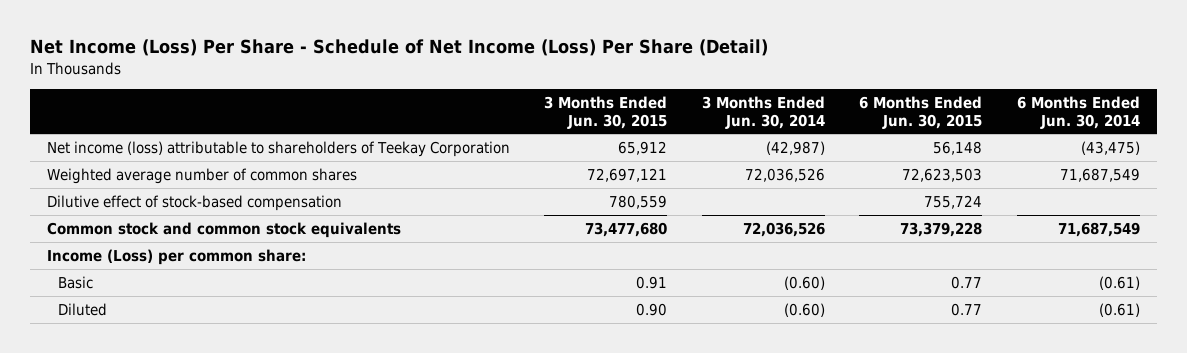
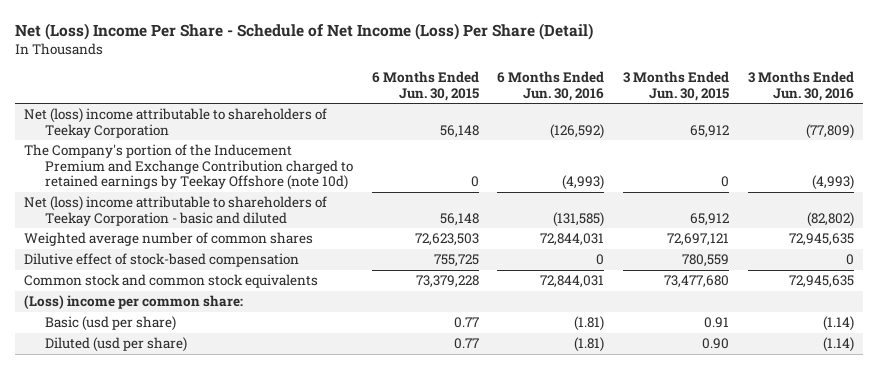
[29,39,768,57] Net Income (Loss) Per Share - Schedule of Net Income (Loss) Per Share (Detail) -> [14,22,593,40] Net (Loss) Income Per Share - Schedule of Net Income (Loss) Per Share (Detail)
[701,95,825,129] 3 Months Ended Jun. 30, 2014 -> none
[1016,95,1140,129] 6 Months Ended Jun. 30, 2014 -> none
none -> [497,71,605,101] 6 Months Ended Jun. 30, 2016
none -> [747,71,854,101] 3 Months Ended Jun. 30, 2016
[46,141,510,158] Net income (loss) attributable to shareholders of Teekay Corporation -> [24,108,328,138] Net (loss) income attributable to shareholders of Teekay Corporation
none -> [24,144,353,191] The Company's portion of the Inducement Premium and Exchange Contribution charged to retained earnings by Teekay Offshore (note 10d)
none -> [24,196,328,226] Net (loss) income attributable to shareholders of Teekay Corporation - basic and diluted
[924,195,983,210] 755,724 -> [433,254,479,268] 755,725
[46,249,306,266] Income (Loss) per common share: -> [24,295,244,310] (Loss) income per common share:
[58,276,94,290] Basic -> [44,316,176,332] Basic (usd per share)
[58,303,108,317] Diluted -> [44,337,187,353] Diluted (usd per share)

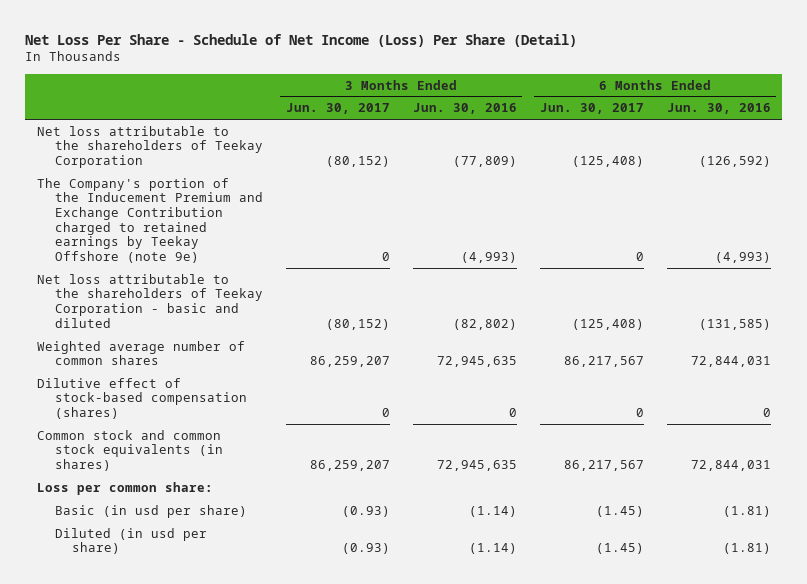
[14,22,593,40] Net (Loss) Income Per Share - Schedule of Net Income (Loss) Per Share (Detail) -> [25,33,578,47] Net Loss Per Share - Schedule of Net Income (Loss) Per Share (Detail)
[371,71,479,101] 6 Months Ended Jun. 30, 2015 -> none
[623,71,730,101] 3 Months Ended Jun. 30, 2015 -> none
none -> [285,103,390,115] Jun. 30, 2017
none -> [539,103,644,115] Jun. 30, 2017
[24,108,328,138] Net (loss) income attributable to shareholders of Teekay Corporation -> [36,125,263,169] Net loss attributable to the shareholders of Teekay Corporation
[24,144,353,191] The Company's portion of the Inducement Premium and Exchange Contribution charged to retained earnings by Teekay Offshore (note 10d) -> [36,177,263,263] The Company's portion of the Inducement Premium and Exchange Contribution charged to retained earnings by Teekay Offshore (note 9e)
[24,196,328,226] Net (loss) income attributable to shareholders of Teekay Corporation - basic and diluted -> [36,273,263,328] Net loss attributable to the shareholders of Teekay Corporation - basic and diluted
[24,253,300,268] Dilutive effect of stock-based compensation -> [36,377,247,420] Dilutive effect of stock-based compensation (shares)
[24,274,319,289] Common stock and common stock equivalents -> [36,429,223,472] Common stock and common stock equivalents (in shares)
[24,295,244,310] (Loss) income per common share: -> [36,481,213,495] Loss per common share:
[44,316,176,332] Basic (usd per share) -> [54,504,247,518] Basic (in usd per share)
[44,337,187,353] Diluted (usd per share) -> [54,527,207,555] Diluted (in usd per share)

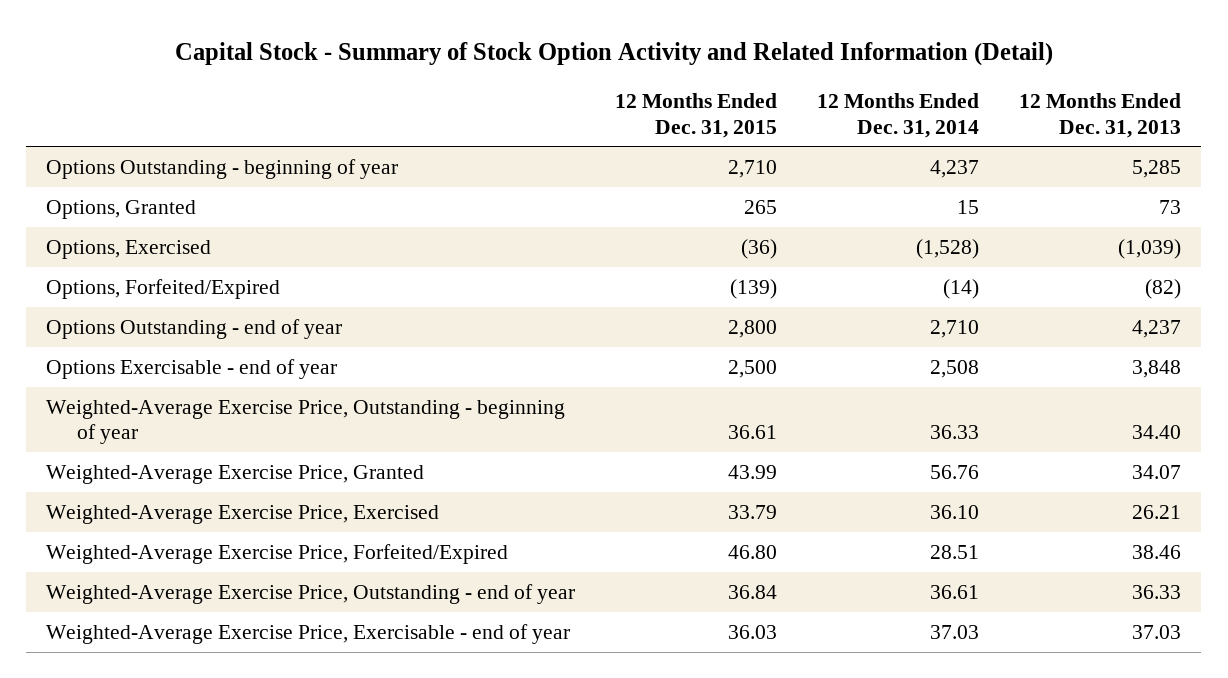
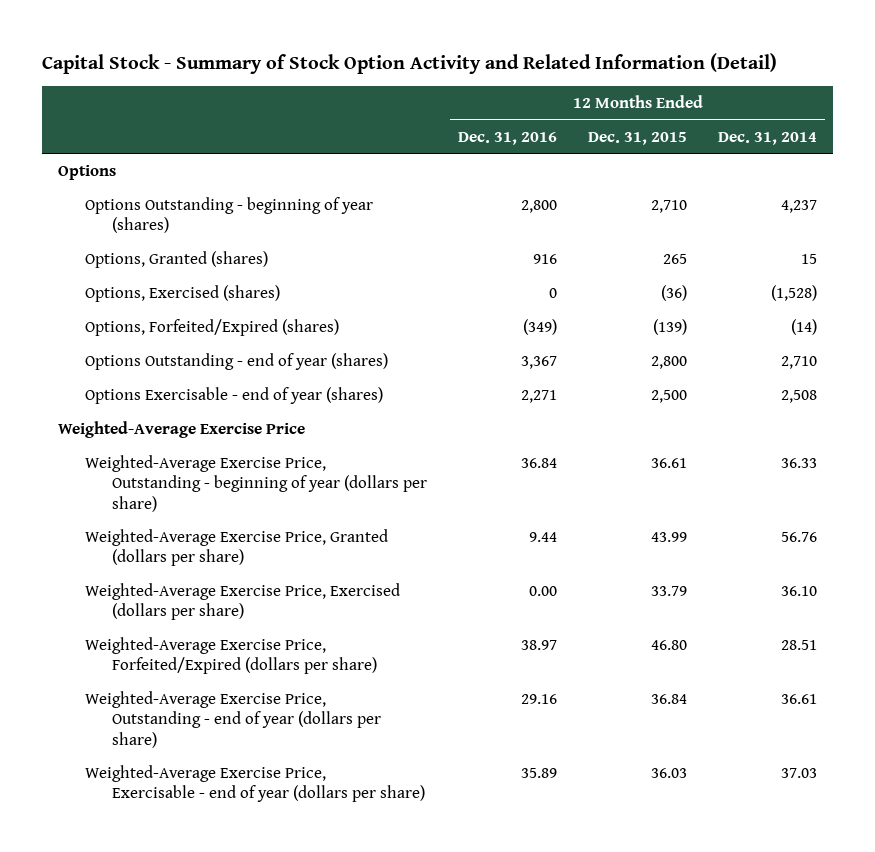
[1019,93,1182,138] 12 Months Ended Dec. 31, 2013 -> none
none -> [457,131,557,145] Dec. 31, 2016
none -> [57,165,116,181] Options
[46,158,399,179] Options Outstanding - beginning of year -> [84,197,373,234] Options Outstanding - beginning of year (shares)
[46,199,197,219] Options, Granted -> [84,251,268,269] Options, Granted (shares)
[46,239,212,259] Options, Exercised -> [84,285,280,303] Options, Exercised (shares)
[46,278,281,299] Options, Forfeited/Expired -> [84,319,339,337] Options, Forfeited/Expired (shares)
[46,318,343,339] Options Outstanding - end of year -> [84,353,388,371] Options Outstanding - end of year (shares)
[46,358,338,379] Options Exercisable - end of year -> [84,387,383,405] Options Exercisable - end of year (shares)
none -> [57,421,305,439] Weighted-Average Exercise Price
[46,399,566,445] Weighted-Average Exercise Price, Outstanding - beginning of year -> [84,455,427,512] Weighted-Average Exercise Price, Outstanding - beginning of year (dollars per share)
[46,464,425,484] Weighted-Average Exercise Price, Granted -> [84,529,388,567] Weighted-Average Exercise Price, Granted (dollars per share)
[46,504,440,524] Weighted-Average Exercise Price, Exercised -> [84,583,400,621] Weighted-Average Exercise Price, Exercised (dollars per share)
[46,543,509,564] Weighted-Average Exercise Price, Forfeited/Expired -> [84,637,377,675] Weighted-Average Exercise Price, Forfeited/Expired (dollars per share)
[46,583,576,604] Weighted-Average Exercise Price, Outstanding - end of year -> [84,691,381,748] Weighted-Average Exercise Price, Outstanding - end of year (dollars per share)
[46,623,571,644] Weighted-Average Exercise Price, Exercisable - end of year -> [84,765,425,803] Weighted-Average Exercise Price, Exercisable - end of year (dollars per share)

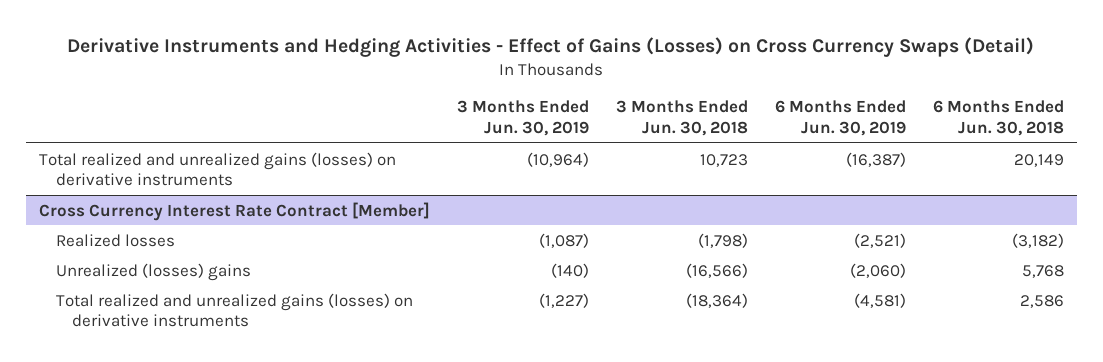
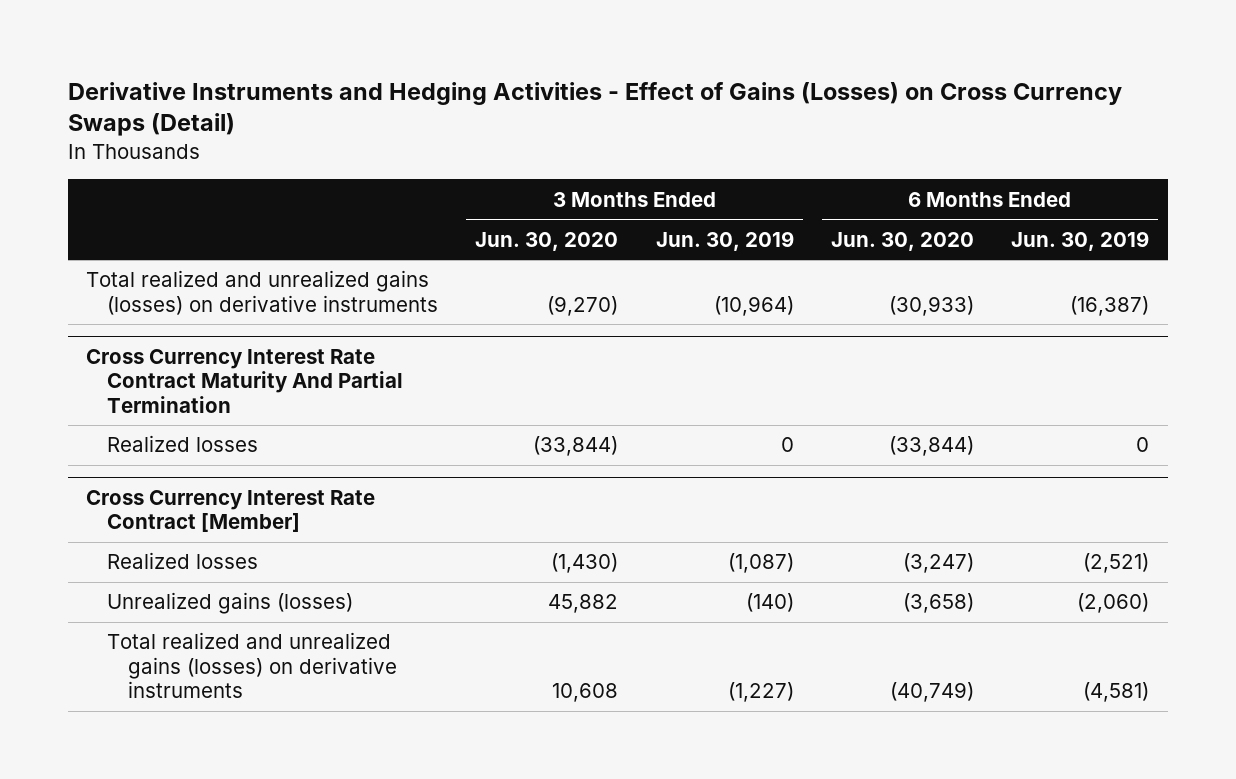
[615,100,748,136] 3 Months Ended Jun. 30, 2018 -> none
[932,100,1064,136] 6 Months Ended Jun. 30, 2018 -> none
none -> [475,231,619,251] Jun. 30, 2020
none -> [830,231,974,251] Jun. 30, 2020
none -> [86,348,404,413] Cross Currency Interest Rate Contract Maturity And Partial Termination
none -> [107,435,259,453] Realized losses
[55,262,251,281] Unrealized (losses) gains -> [107,592,354,615] Unrealized gains (losses)

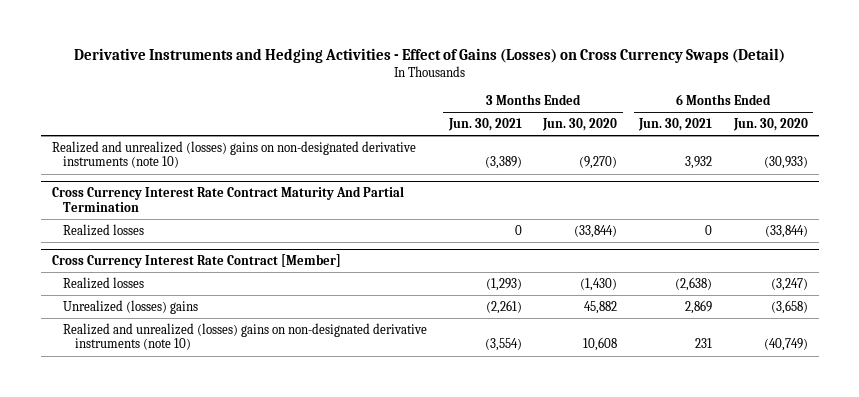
[655,230,794,251] Jun. 30, 2019 -> none
[1011,230,1150,251] Jun. 30, 2019 -> none
none -> [447,118,522,132] Jun. 30, 2021
none -> [638,118,713,132] Jun. 30, 2021
[86,270,439,315] Total realized and unrealized gains (losses) on derivative instruments -> [51,140,416,169] Realized and unrealized (losses) gains on non-designated derivative instruments (note 10)
[107,592,354,615] Unrealized gains (losses) -> [63,299,199,314] Unrealized (losses) gains
[107,632,398,699] Total realized and unrealized gains (losses) on derivative instruments -> [63,322,428,351] Realized and unrealized (losses) gains on non-designated derivative instruments (note 10)

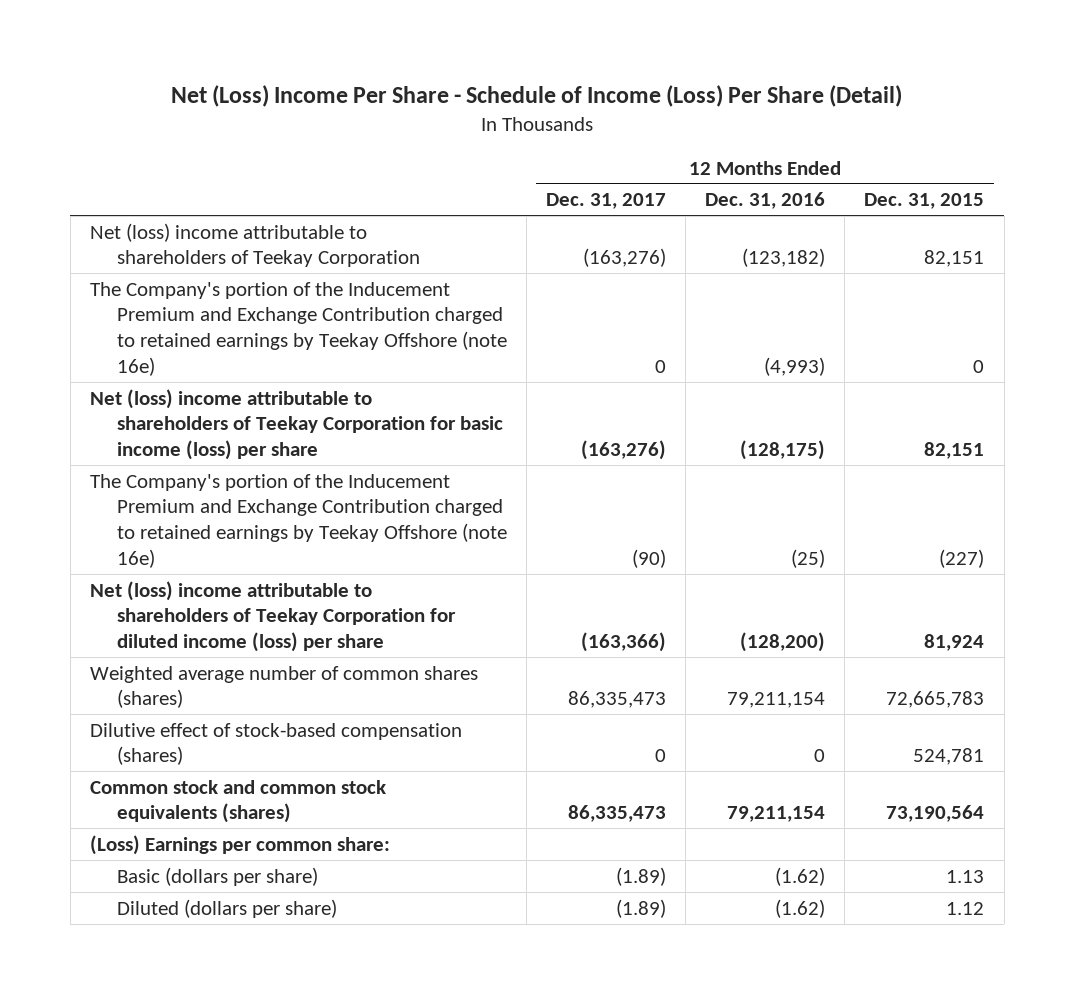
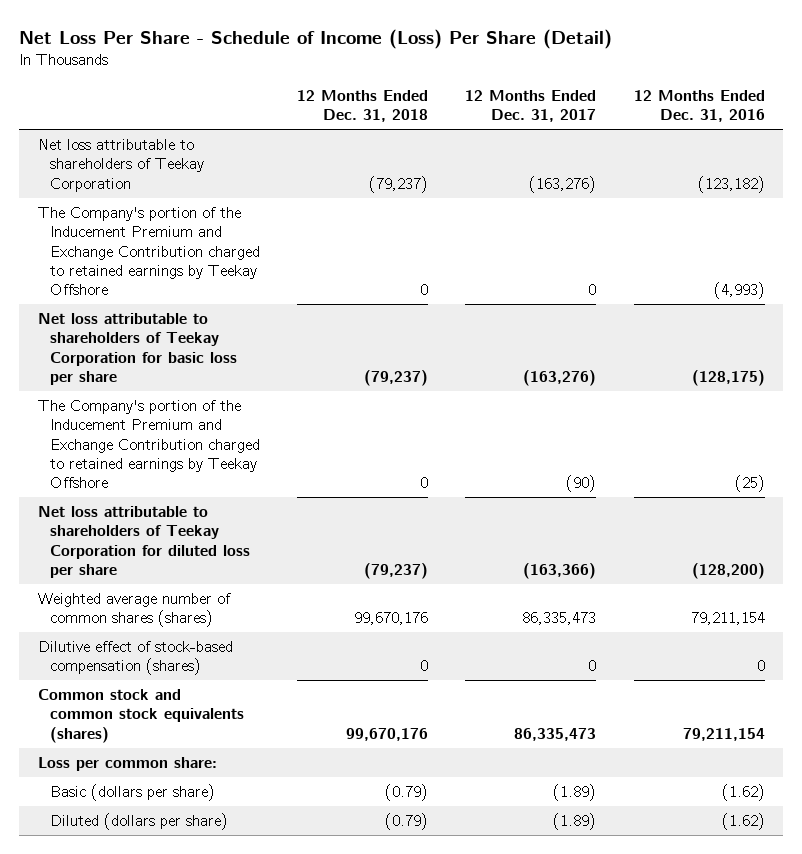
[171,84,903,107] Net (Loss) Income Per Share - Schedule of Income (Loss) Per Share (Detail) -> [18,28,612,49] Net Loss Per Share - Schedule of Income (Loss) Per Share (Detail)
[864,193,985,210] Dec. 31, 2015 -> none
none -> [297,89,429,123] 12 Months Ended Dec. 31, 2018
[89,222,420,268] Net (loss) income attributable to shareholders of Teekay Corporation -> [37,138,204,192] Net loss attributable to shareholders of Teekay Corporation
[89,281,507,376] The Company's portion of the Inducement Premium and Exchange Contribution charged to retained earnings by Teekay Offshore (note 16e) -> [37,206,260,296] The Company's portion of the Inducement Premium and Exchange Contribution charged to retained earnings by Teekay Offshore
[89,388,503,460] Net (loss) income attributable to shareholders of Teekay Corporation for basic income (loss) per share -> [37,312,237,386] Net loss attributable to shareholders of Teekay Corporation for basic loss per share
[89,473,507,568] The Company's portion of the Inducement Premium and Exchange Contribution charged to retained earnings by Teekay Offshore (note 16e) -> [37,399,260,489] The Company's portion of the Inducement Premium and Exchange Contribution charged to retained earnings by Teekay Offshore
[89,580,456,652] Net (loss) income attributable to shareholders of Teekay Corporation for diluted income (loss) per share -> [37,505,250,579] Net loss attributable to shareholders of Teekay Corporation for diluted loss per share
[89,834,390,855] (Loss) Earnings per common share: -> [37,756,217,771] Loss per common share:

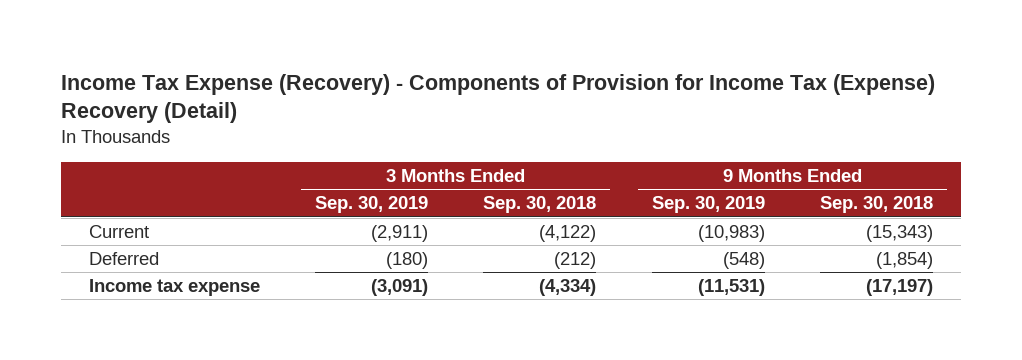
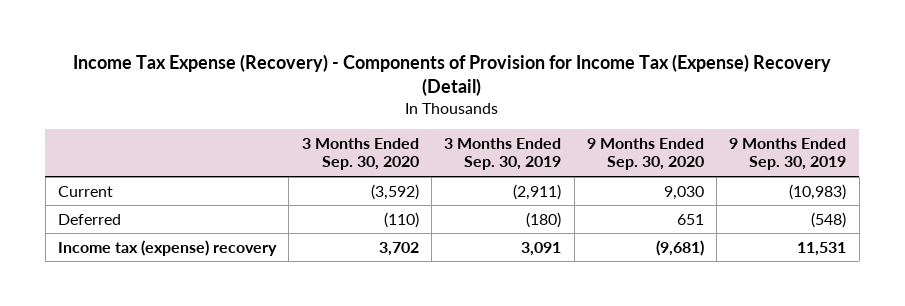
[483,196,597,214] Sep. 30, 2018 -> none
[820,196,934,214] Sep. 30, 2018 -> none
none -> [301,138,419,171] 3 Months Ended Sep. 30, 2020
none -> [586,138,704,171] 9 Months Ended Sep. 30, 2020
[88,279,260,297] Income tax expense -> [58,239,278,256] Income tax (expense) recovery
[371,279,429,297] (3,091) -> [521,241,562,256] 3,091
[697,279,765,297] (11,531) -> [797,241,847,256] 11,531

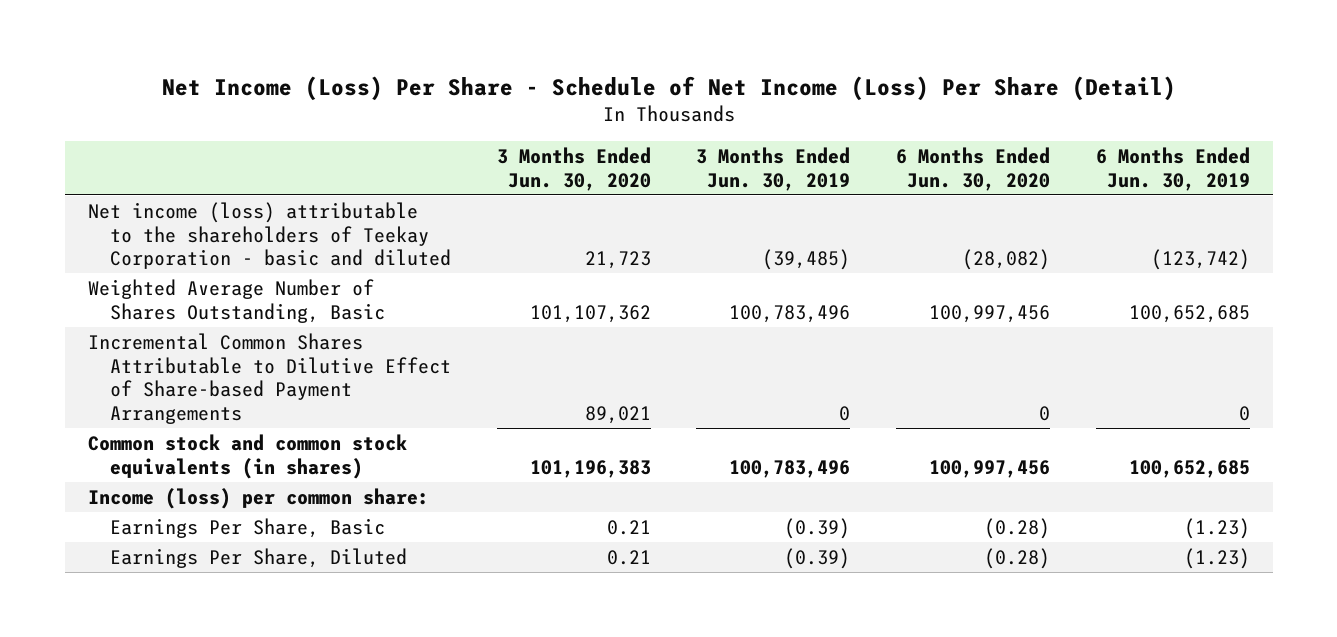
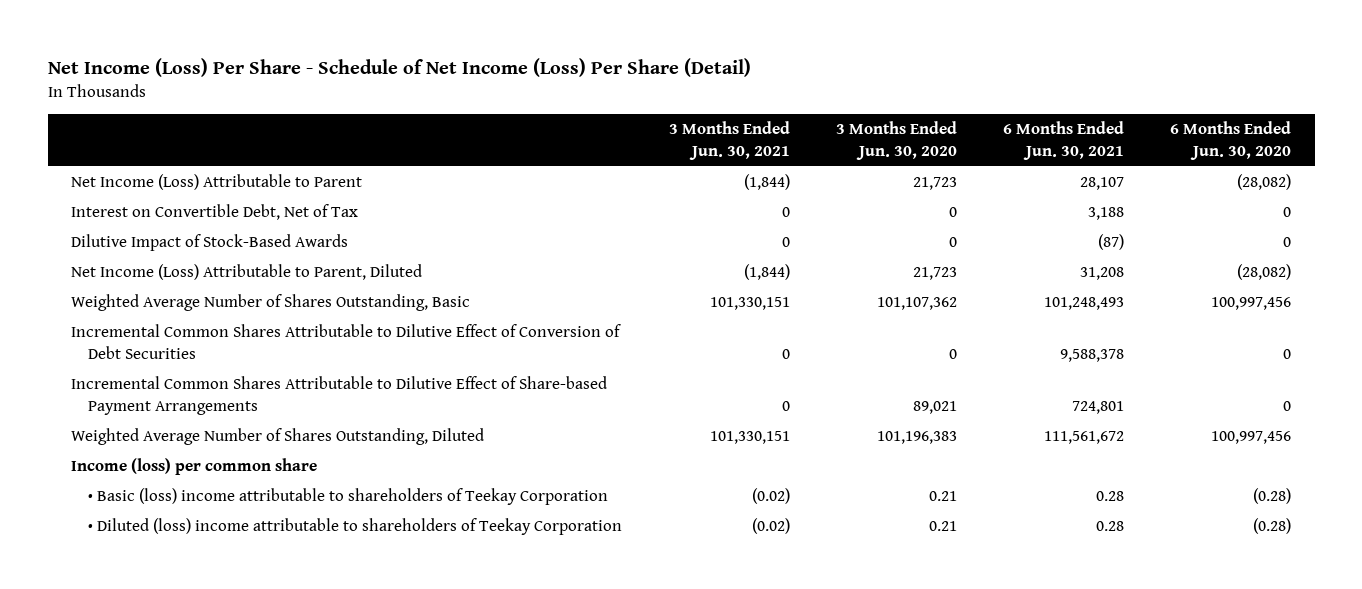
[696,147,851,191] 3 Months Ended Jun. 30, 2019 -> none
[1095,147,1250,191] 6 Months Ended Jun. 30, 2019 -> none
none -> [668,121,790,161] 3 Months Ended Jun. 30, 2021
none -> [1003,121,1125,161] 6 Months Ended Jun. 30, 2021
[87,202,451,270] Net income (loss) attributable to the shareholders of Teekay Corporation - basic and diluted -> [70,174,362,191] Net Income (Loss) Attributable to Parent
none -> [70,204,358,221] Interest on Convertible Debt, Net of Tax
none -> [70,234,348,252] Dilutive Impact of Stock-Based Awards
none -> [70,264,422,281] Net Income (Loss) Attributable to Parent, Diluted
none -> [70,324,621,360] Incremental Common Shares Attributable to Dilutive Effect of Conversion of Debt Securities
[87,434,407,479] Common stock and common stock equivalents (in shares) -> [70,428,484,446] Weighted Average Number of Shares Outstanding, Diluted
[87,488,429,510] Income (loss) per common share: -> [70,458,317,476] Income (loss) per common share
[109,518,385,539] Earnings Per Share, Basic -> [88,488,609,506] • Basic (loss) income attributable to shareholders of Teekay Corporation
[109,548,407,569] Earnings Per Share, Diluted -> [88,518,623,536] • Diluted (loss) income attributable to shareholders of Teekay Corporation

